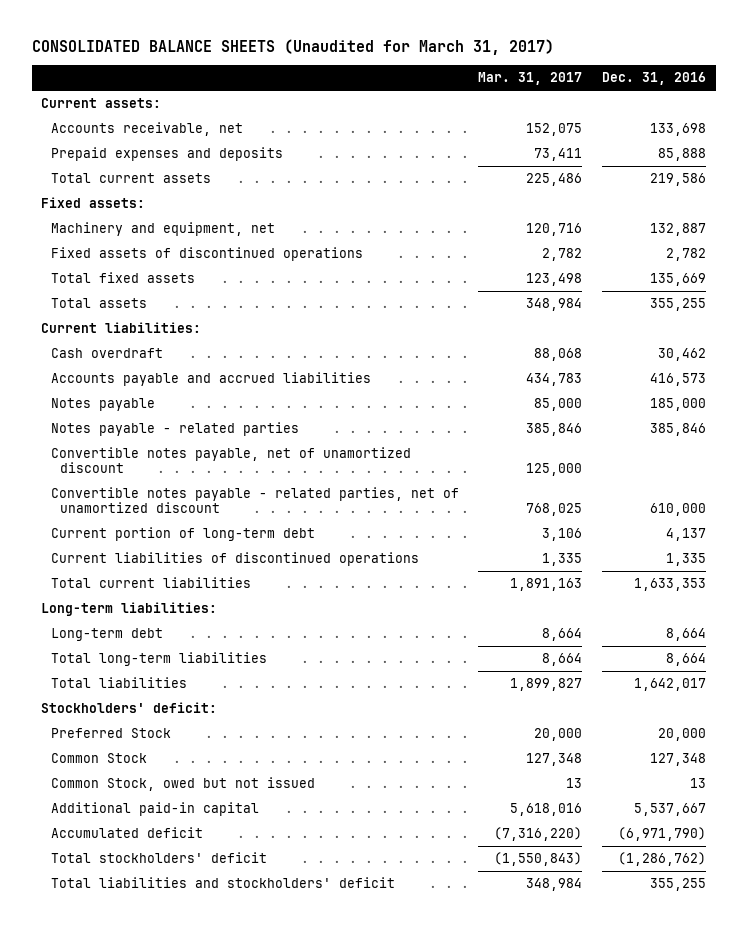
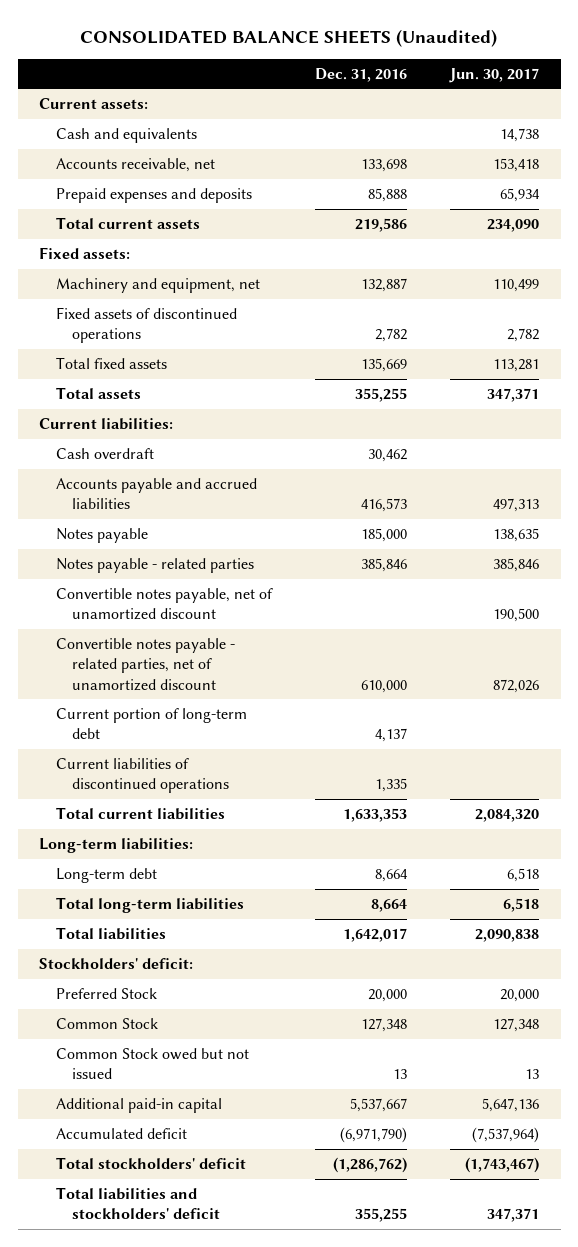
[31,38,554,55] CONSOLIDATED BALANCE SHEETS (Unaudited for March 31, 2017) -> [80,28,498,47] CONSOLIDATED BALANCE SHEETS (Unaudited)
[478,72,583,86] Mar. 31, 2017 -> none
none -> [449,67,540,83] Jun. 30, 2017
none -> [55,128,197,144] Cash and equivalents
[50,777,315,792] Common Stock, owed but not issued -> [55,1048,249,1080] Common Stock owed but not issued

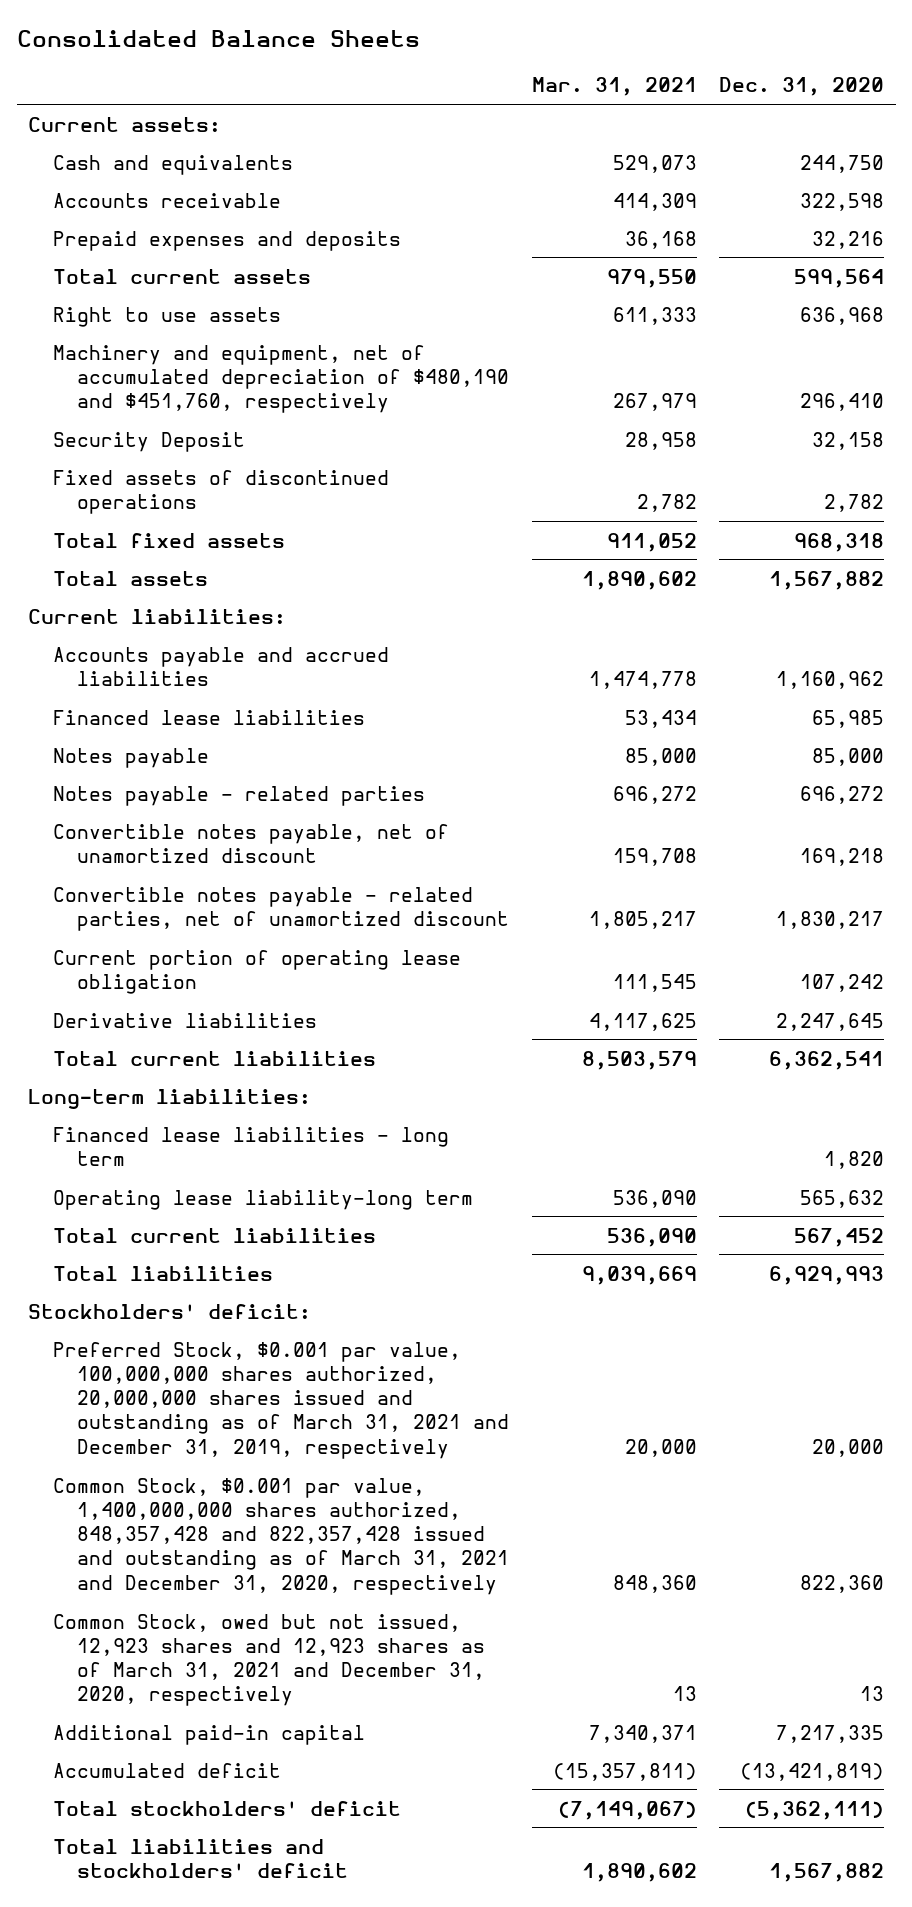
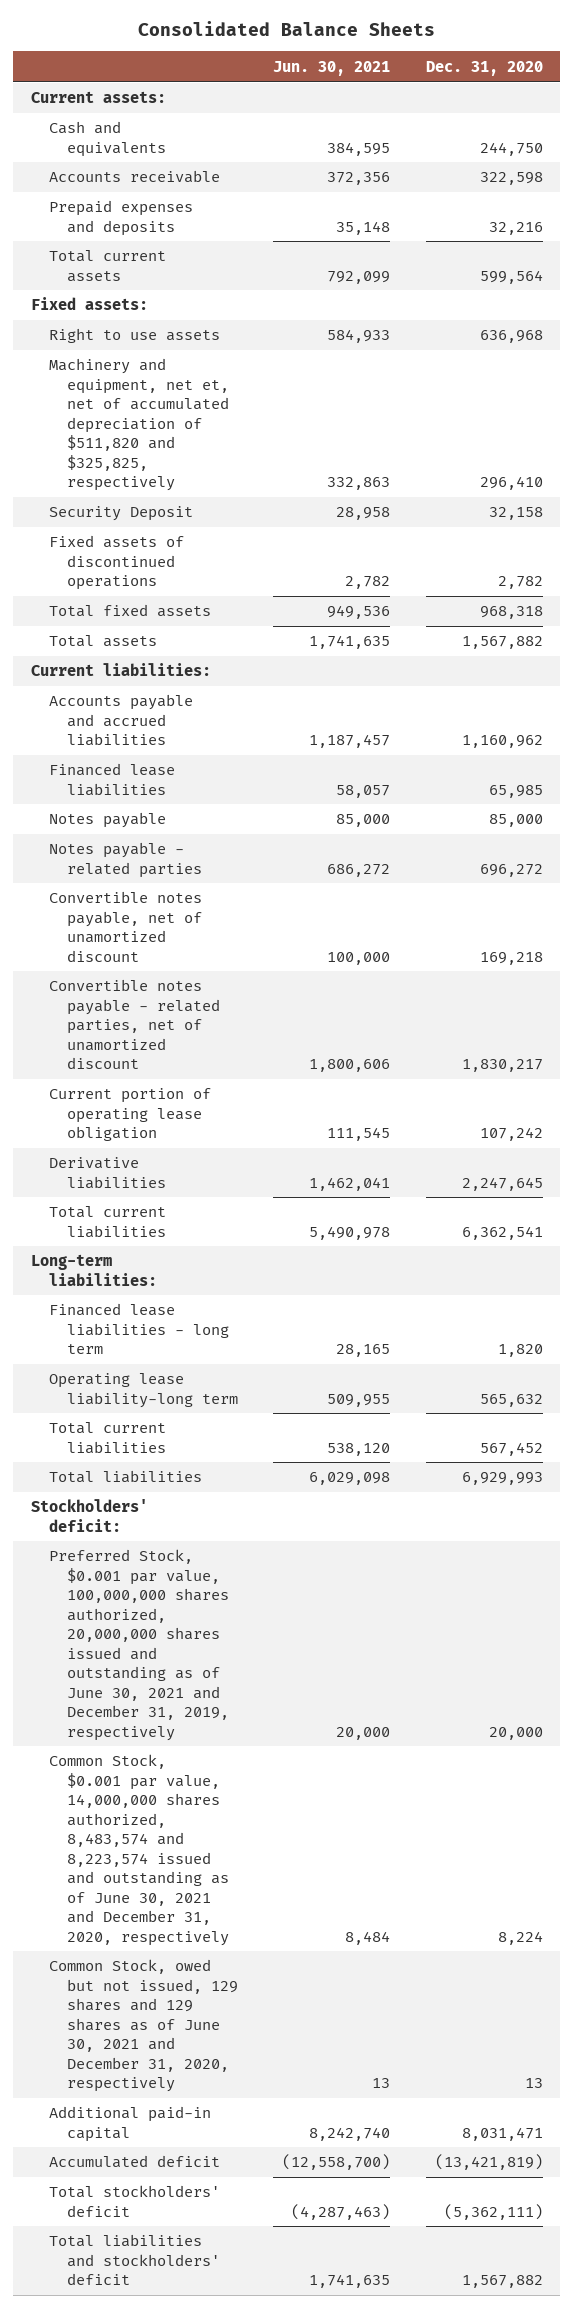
[531,77,697,97] Mar. 31, 2021 -> none
none -> [273,60,391,76] Jun. 30, 2021
none -> [30,297,148,311] Fixed assets:
[52,344,510,414] Machinery and equipment, net of accumulated depreciation of $480,190 and $451,760, respectively -> [48,358,229,492] Machinery and equipment, net et, net of accumulated depreciation of $511,820 and $325,825, respectively
[52,1341,510,1459] Preferred Stock, $0.001 par value, 100,000,000 shares authorized, 20,000,000 shares issued and outstanding as of March 31, 2021 and December 31, 2019, respectively -> [48,1549,229,1741] Preferred Stock, $0.001 par value, 100,000,000 shares authorized, 20,000,000 shares issued and outstanding as of June 30, 2021 and December 31, 2019, respectively
[52,1477,510,1595] Common Stock, $0.001 par value, 1,400,000,000 shares authorized, 848,357,428 and 822,357,428 issued and outstanding as of March 31, 2021 and December 31, 2020, respectively -> [48,1754,229,1946] Common Stock, $0.001 par value, 14,000,000 shares authorized, 8,483,574 and 8,223,574 issued and outstanding as of June 30, 2021 and December 31, 2020, respectively
[800,1574,885,1593] 822,360 -> [497,1930,543,1945] 8,224
[52,1613,486,1707] Common Stock, owed but not issued, 12,923 shares and 12,923 shares as of March 31, 2021 and December 31, 2020, respectively -> [48,1959,238,2093] Common Stock, owed but not issued, 129 shares and 129 shares as of June 30, 2021 and December 31, 2020, respectively
[776,1724,885,1743] 7,217,335 -> [461,2126,543,2141] 8,031,471

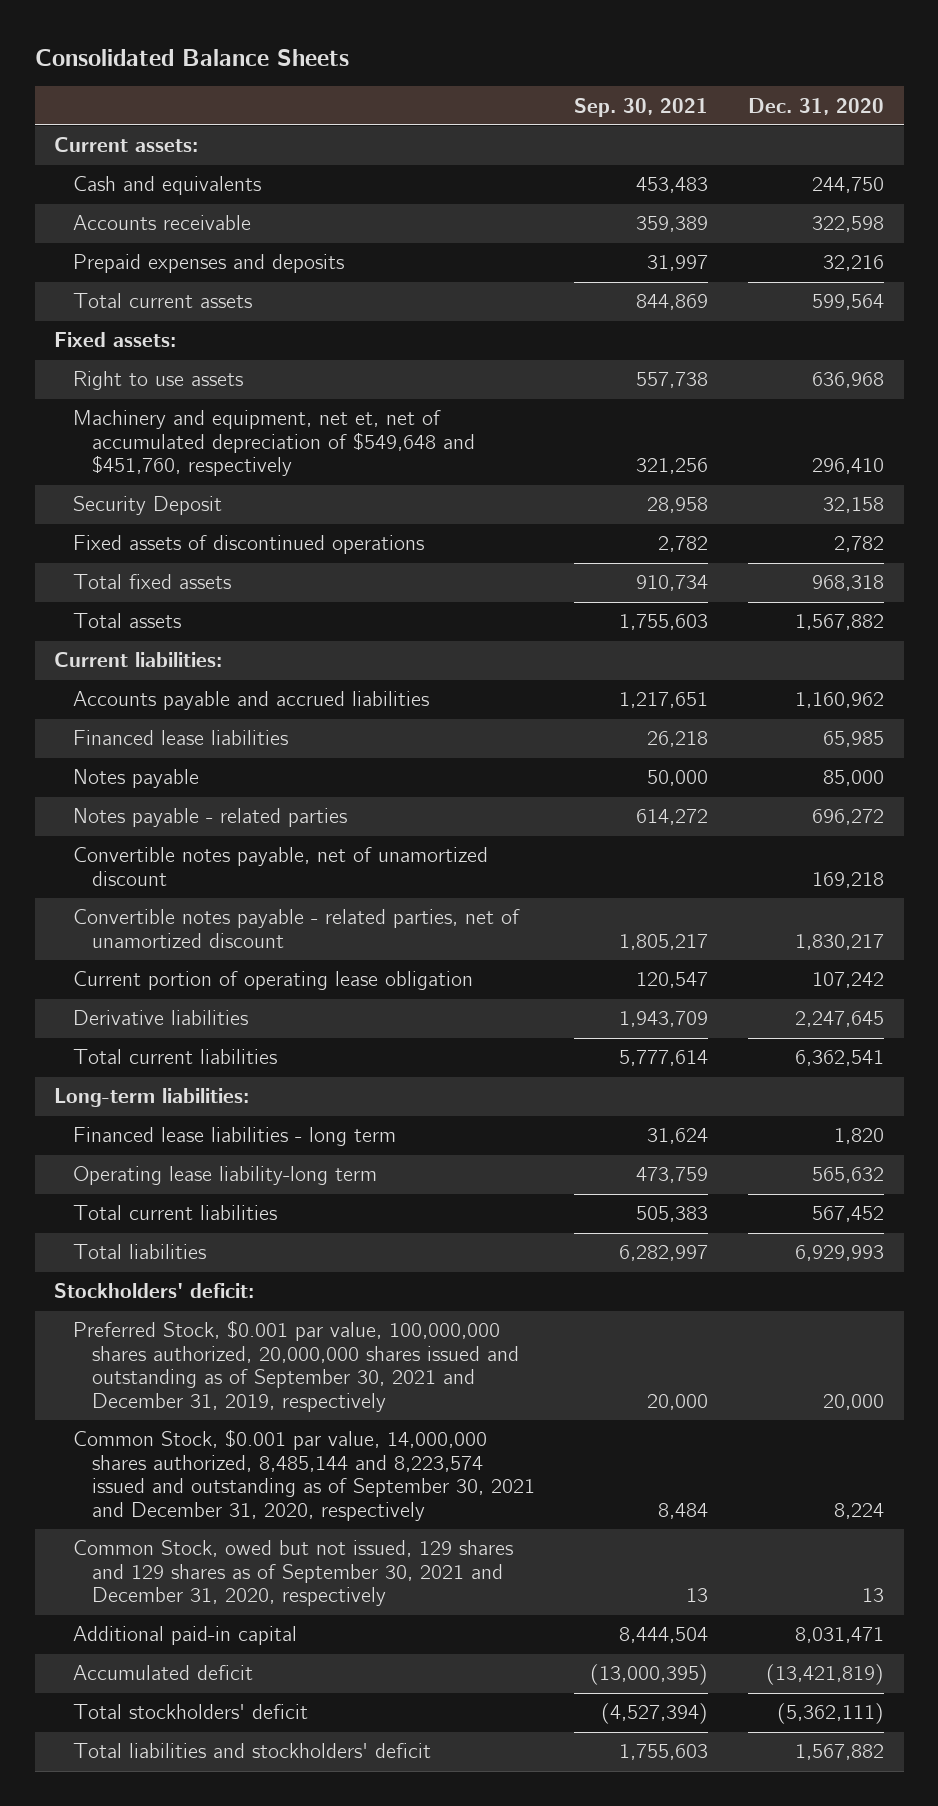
[273,60,391,76] Jun. 30, 2021 -> none
none -> [574,97,709,117] Sep. 30, 2021
[48,358,229,492] Machinery and equipment, net et, net of accumulated depreciation of $511,820 and $325,825, respectively -> [73,410,476,477] Machinery and equipment, net et, net of accumulated depreciation of $549,648 and $451,760, respectively
[48,1549,229,1741] Preferred Stock, $0.001 par value, 100,000,000 shares authorized, 20,000,000 shares issued and outstanding as of June 30, 2021 and December 31, 2019, respectively -> [73,1320,520,1412] Preferred Stock, $0.001 par value, 100,000,000 shares authorized, 20,000,000 shares issued and outstanding as of September 30, 2021 and December 31, 2019, respectively
[48,1754,229,1946] Common Stock, $0.001 par value, 14,000,000 shares authorized, 8,483,574 and 8,223,574 issued and outstanding as of June 30, 2021 and December 31, 2020, respectively -> [73,1429,536,1521] Common Stock, $0.001 par value, 14,000,000 shares authorized, 8,485,144 and 8,223,574 issued and outstanding as of September 30, 2021 and December 31, 2020, respectively
[48,1959,238,2093] Common Stock, owed but not issued, 129 shares and 129 shares as of June 30, 2021 and December 31, 2020, respectively -> [73,1540,514,1607] Common Stock, owed but not issued, 129 shares and 129 shares as of September 30, 2021 and December 31, 2020, respectively

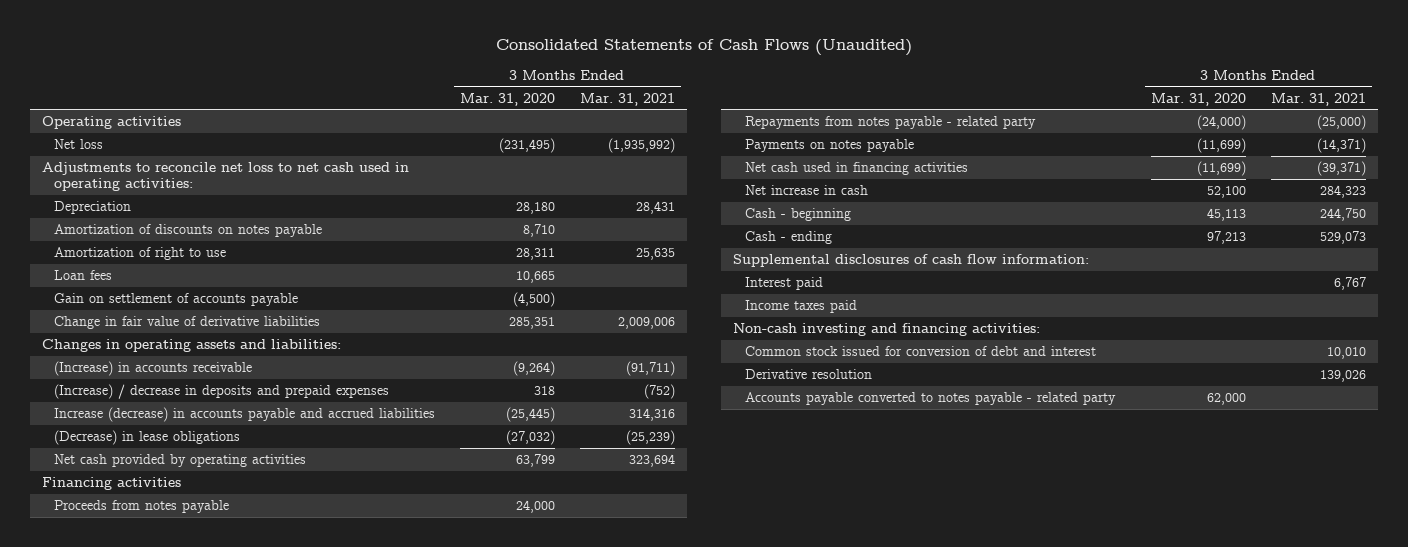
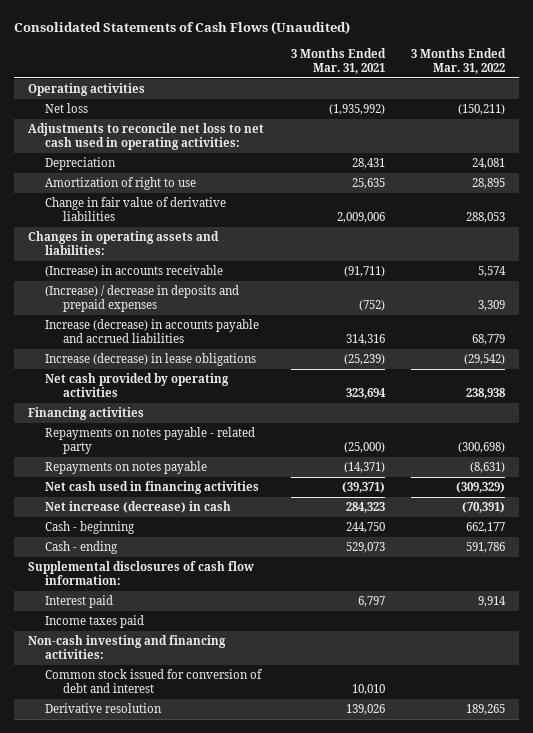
[459,92,555,106] Mar. 31, 2020 -> none
none -> [411,47,507,74] 3 Months Ended Mar. 31, 2022
[54,224,323,238] Amortization of discounts on notes payable -> none
[54,270,113,281] Loan fees -> none
[54,293,299,307] Gain on settlement of accounts payable -> none
[54,430,241,446] (Decrease) in lease obligations -> [45,353,257,367] Increase (decrease) in lease obligations
[54,500,230,514] Proceeds from notes payable -> none
[745,116,1037,130] Repayments from notes payable - related party -> [45,427,256,455] Repayments on notes payable - related party
[745,139,915,153] Payments on notes payable -> [45,461,208,475] Repayments on notes payable
[745,185,869,196] Net increase in cash -> [45,501,232,514] Net increase (decrease) in cash
[1333,277,1366,291] 6,767 -> [357,596,385,608] 6,797
[745,392,1117,406] Accounts payable converted to notes payable - related party -> none

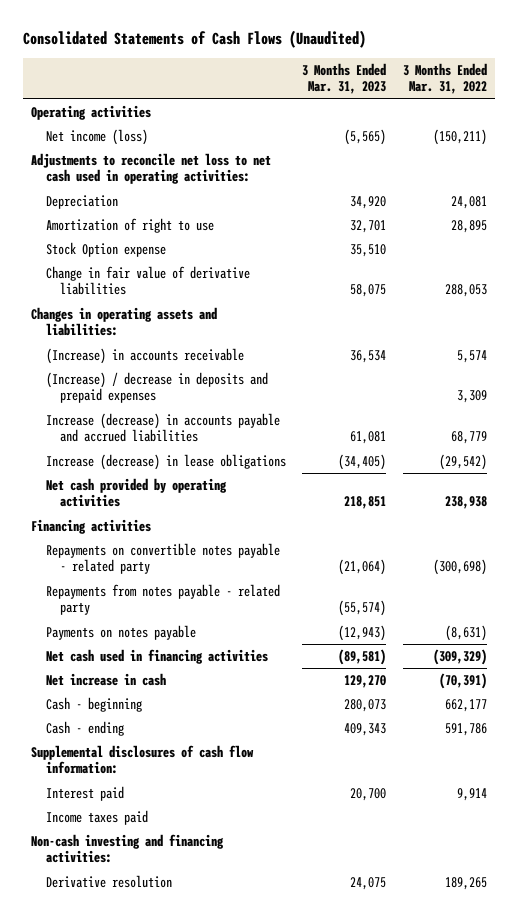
[290,47,386,74] 3 Months Ended Mar. 31, 2021 -> none
none -> [302,63,387,95] 3 Months Ended Mar. 31, 2023
[45,103,89,114] Net loss -> [45,129,148,146] Net income (loss)
none -> [45,242,166,258] Stock Option expense
[45,427,256,455] Repayments on notes payable - related party -> [45,543,280,575] Repayments on convertible notes payable - related party
none -> [45,584,280,616] Repayments from notes payable - related party
[45,461,208,475] Repayments on notes payable -> [45,625,196,641] Payments on notes payable
[45,501,232,514] Net increase (decrease) in cash -> [45,673,166,687] Net increase in cash
[45,669,264,694] Common stock issued for conversion of debt and interest -> none

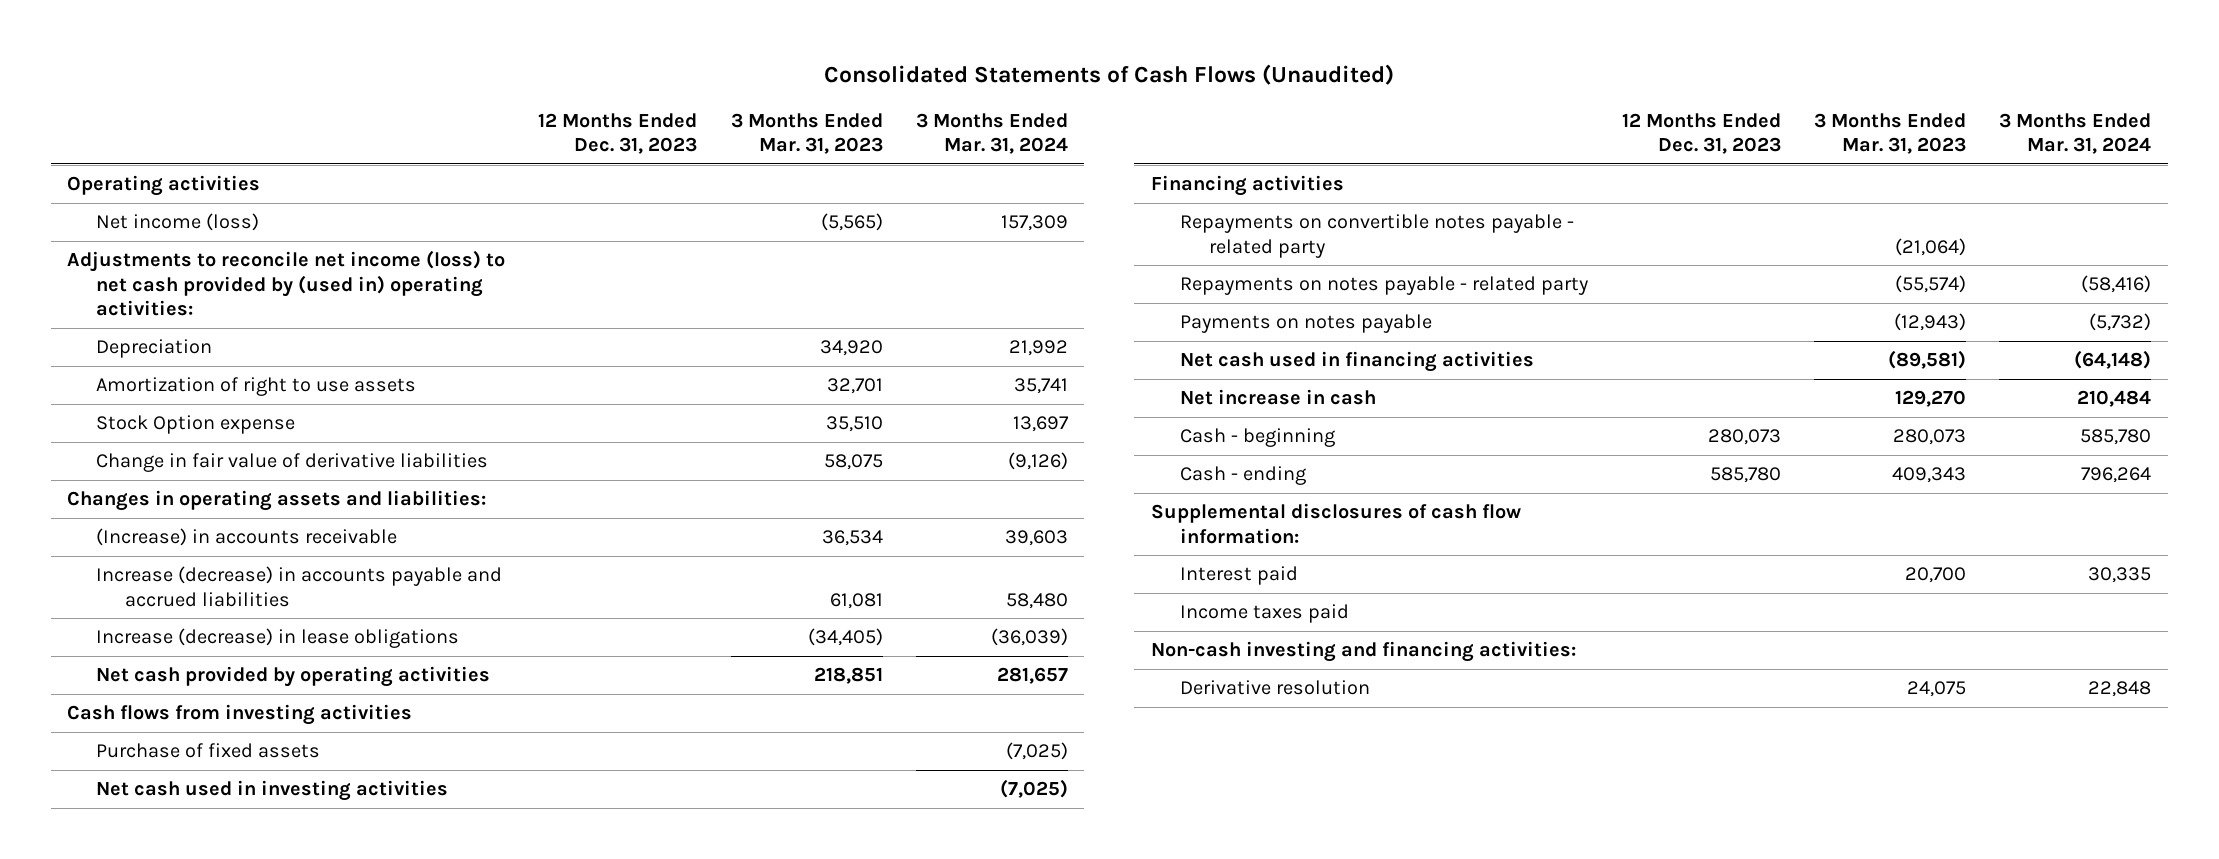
[402,63,487,95] 3 Months Ended Mar. 31, 2022 -> none
none -> [538,112,698,155] 12 Months Ended Dec. 31, 2023
none -> [915,112,1068,155] 3 Months Ended Mar. 31, 2024
[31,153,272,185] Adjustments to reconcile net loss to net cash used in operating activities: -> [67,250,506,316] Adjustments to reconcile net income (loss) to net cash provided by (used in) operating activities:
[45,218,214,234] Amortization of right to use -> [96,377,417,397] Amortization of right to use assets
[45,372,268,404] (Increase) / decrease in deposits and prepaid expenses -> none
none -> [67,704,413,726] Cash flows from investing activities
none -> [96,743,321,759] Purchase of fixed assets
none -> [96,780,449,802] Net cash used in investing activities
[45,584,280,616] Repayments from notes payable - related party -> [1179,276,1588,296] Repayments on notes payable - related party

